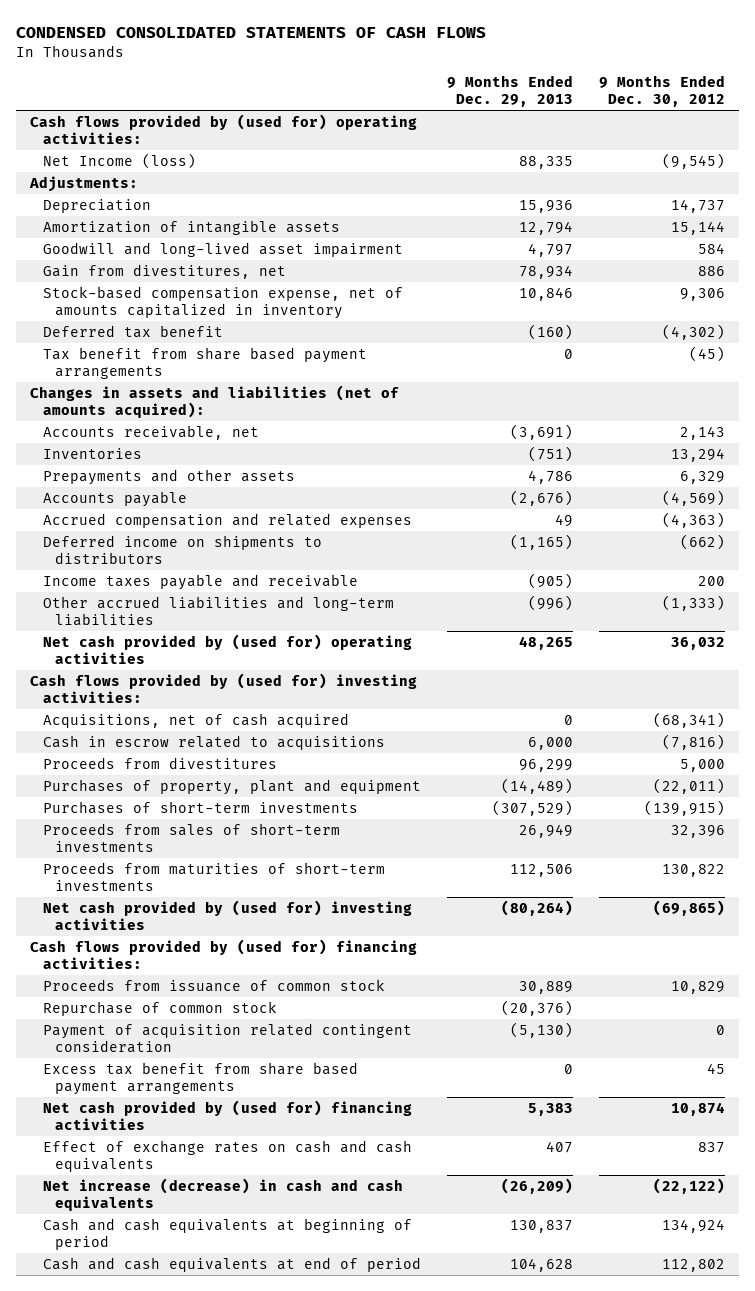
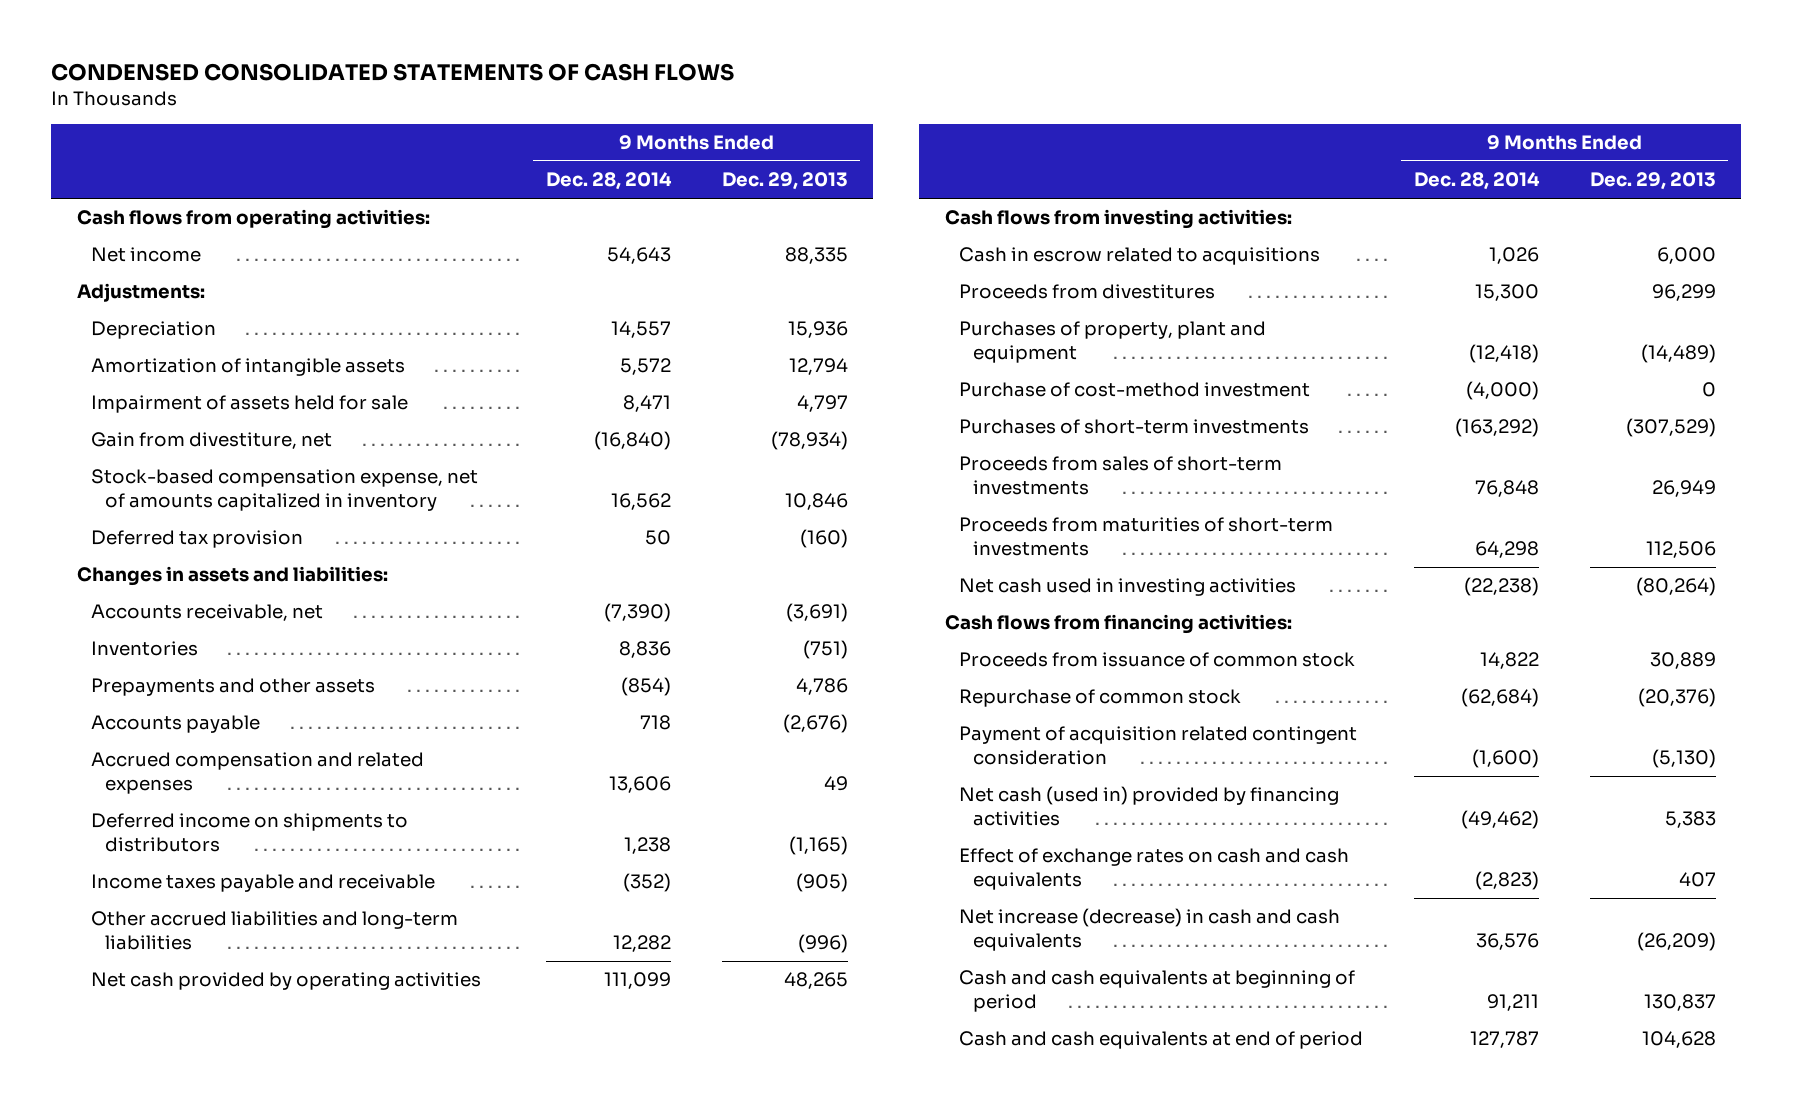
[599,75,726,107] 9 Months Ended Dec. 30, 2012 -> none
none -> [545,172,672,191] Dec. 28, 2014
[29,114,417,144] Cash flows provided by (used for) operating activities: -> [76,209,430,230] Cash flows from operating activities:
[42,153,196,170] Net Income (loss) -> [90,247,201,263] Net income
[42,242,403,258] Goodwill and long-lived asset impairment -> [90,395,408,414] Impairment of assets held for sale
[42,264,286,280] Gain from divestitures, net -> [90,432,332,450] Gain from divestiture, net
[518,265,573,280] 78,934 -> [770,431,848,451] (78,934)
[42,347,367,379] Tax benefit from share based payment arrangements -> none
[42,325,223,339] Deferred tax benefit -> [90,530,303,549] Deferred tax provision
[29,385,399,418] Changes in assets and liabilities (net of amounts acquired): -> [76,566,388,587] Changes in assets and liabilities:
[42,713,349,729] Acquisitions, net of cash acquired -> none
[42,634,412,664] Net cash provided by (used for) operating activities -> [90,972,481,991] Net cash provided by operating activities
[29,673,417,703] Cash flows provided by (used for) investing activities: -> [944,209,1292,230] Cash flows from investing activities:
none -> [958,382,1310,398] Purchase of cost-method investment
[42,900,412,930] Net cash provided by (used for) investing activities -> [958,578,1296,597] Net cash used in investing activities
[29,939,417,969] Cash flows provided by (used for) financing activities: -> [944,614,1292,635] Cash flows from financing activities:
[42,1062,358,1095] Excess tax benefit from share based payment arrangements -> none
[42,1100,412,1130] Net cash provided by (used for) financing activities -> [958,786,1339,826] Net cash (used in) provided by financing activities

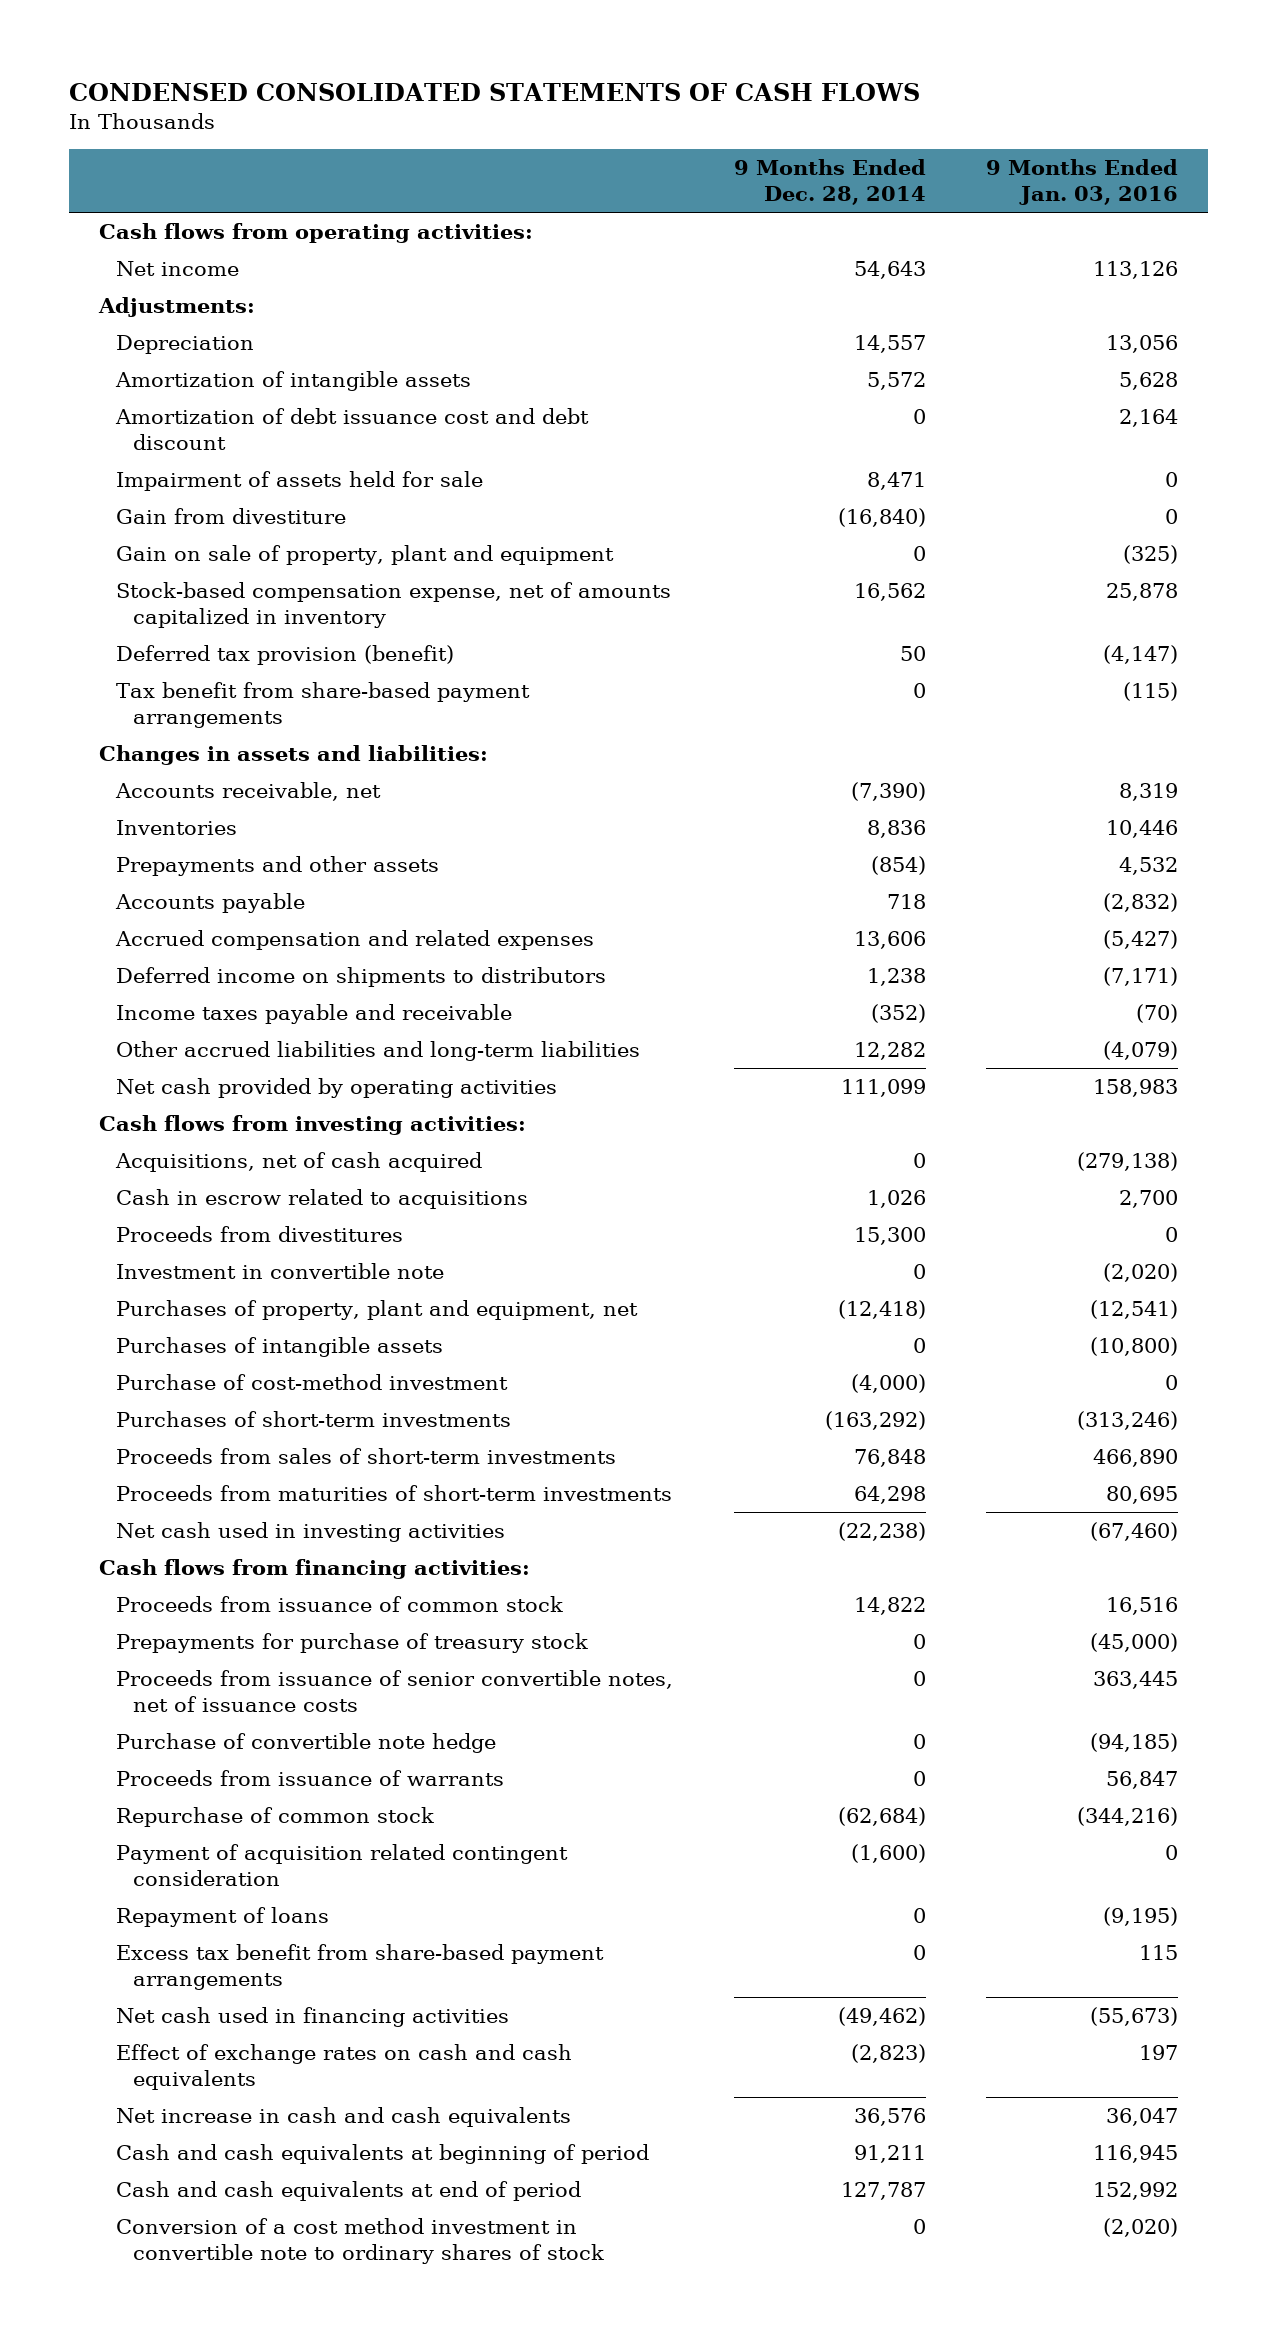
[721,172,848,191] Dec. 29, 2013 -> none
none -> [985,159,1178,205] 9 Months Ended Jan. 03, 2016
none -> [115,408,590,450] Amortization of debt issuance cost and debt discount
[90,432,332,450] Gain from divestiture, net -> [116,508,347,525] Gain from divestiture
none -> [116,545,615,566] Gain on sale of property, plant and equipment
[90,530,303,549] Deferred tax provision -> [116,645,455,666] Deferred tax provision (benefit)
none -> [116,682,531,728] Tax benefit from share-based payment arrangements
none -> [115,1152,483,1173] Acquisitions, net of cash acquired
none -> [116,1263,445,1280] Investment in convertible note
[958,321,1266,363] Purchases of property, plant and equipment -> [116,1300,639,1321] Purchases of property, plant and equipment, net
none -> [116,1337,444,1358] Purchases of intangible assets
none -> [116,1633,589,1654] Prepayments for purchase of treasury stock
none -> [116,1670,674,1712] Proceeds from issuance of senior convertible notes, net of issuance costs
none -> [116,1733,497,1754] Purchase of convertible note hedge
none -> [116,1770,505,1787] Proceeds from issuance of warrants
none -> [116,1907,330,1928] Repayment of loans
none -> [116,1944,605,1990] Excess tax benefit from share-based payment arrangements
[958,786,1339,826] Net cash (used in) provided by financing activities -> [116,2007,510,2028] Net cash used in financing activities
[958,908,1340,951] Net increase (decrease) in cash and cash equivalents -> [116,2107,572,2128] Net increase in cash and cash equivalents
none -> [116,2218,604,2264] Conversion of a cost method investment in convertible note to ordinary shares of stock

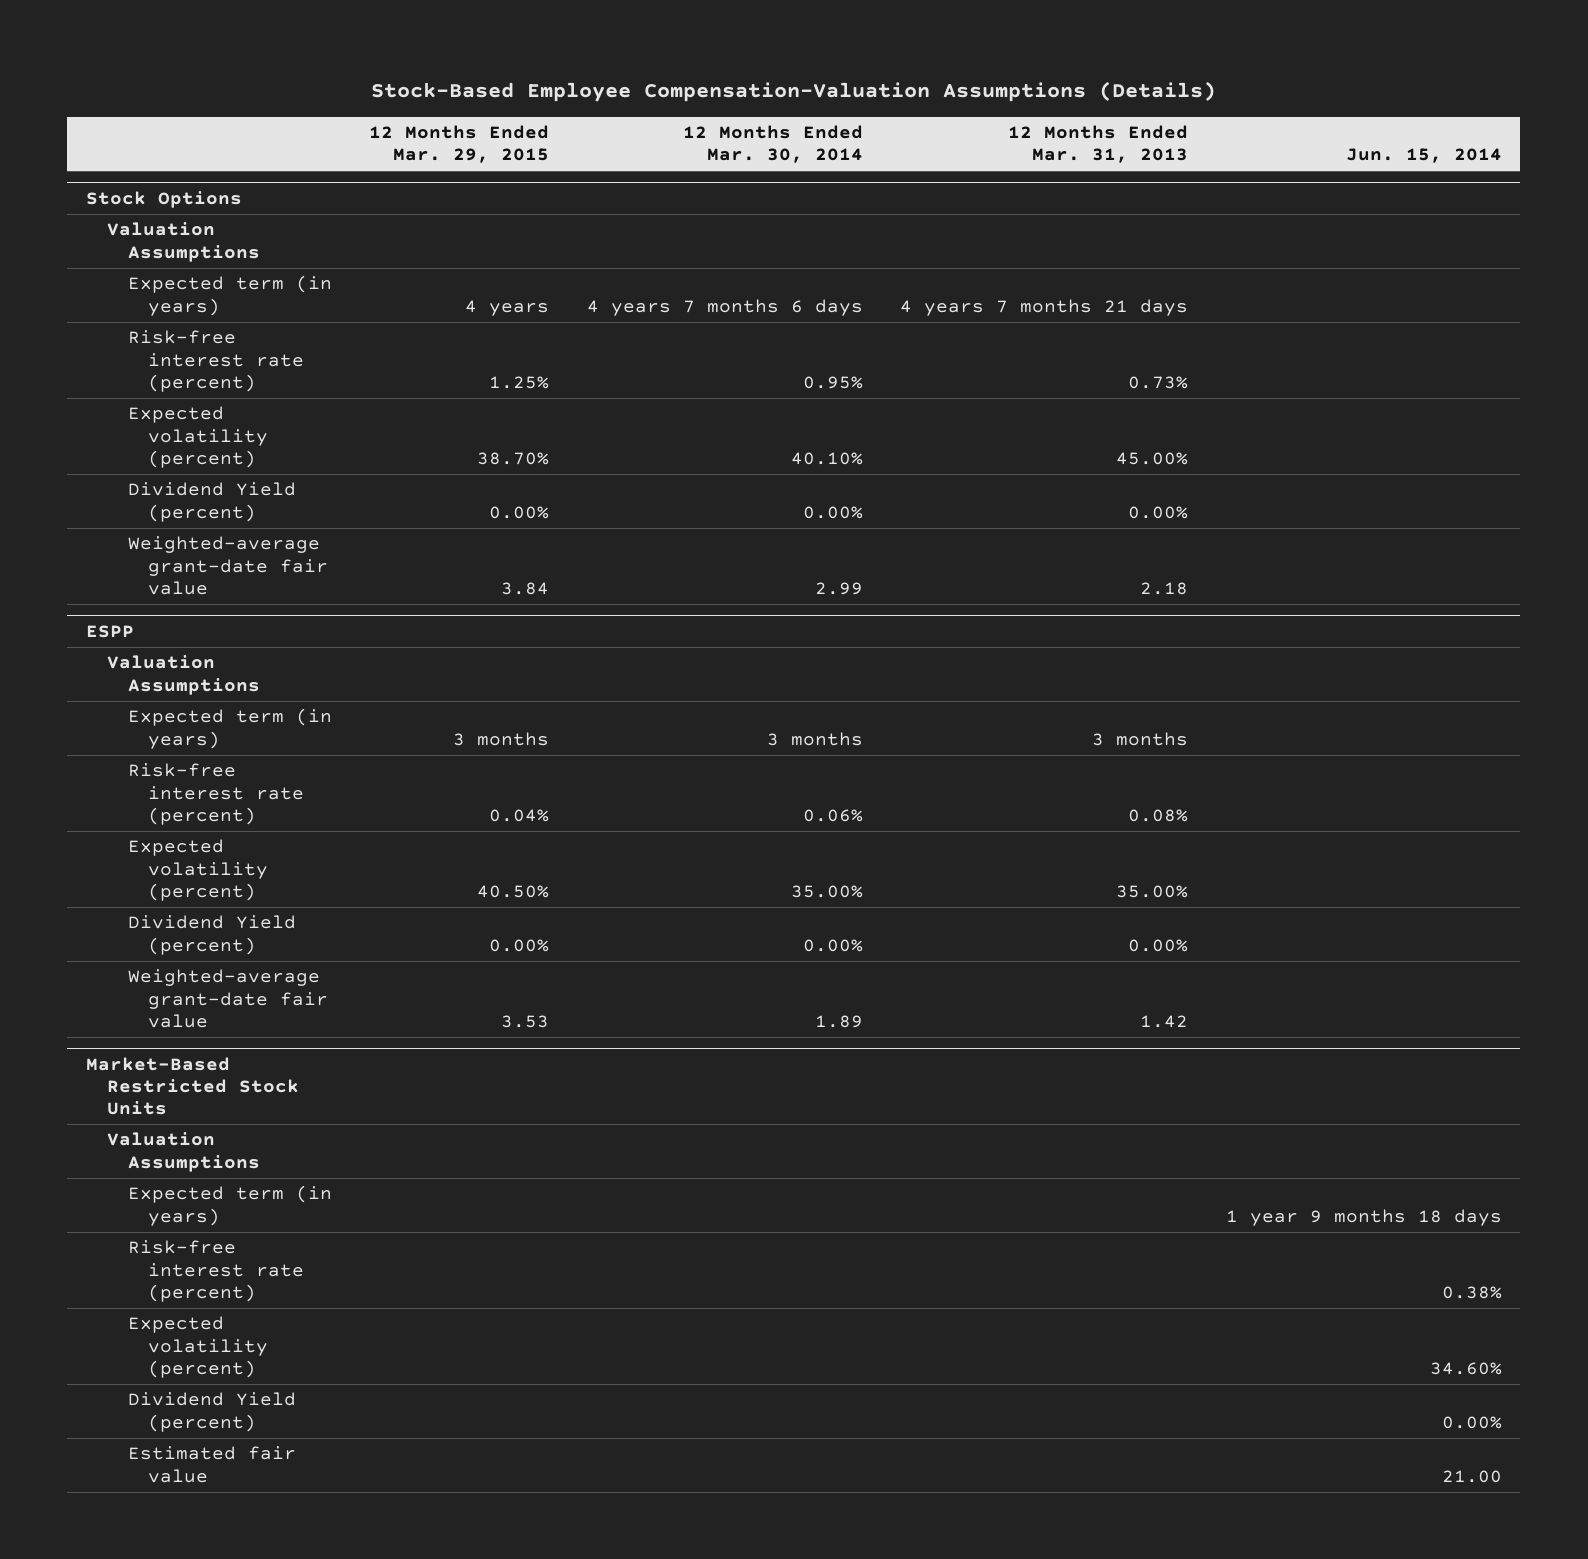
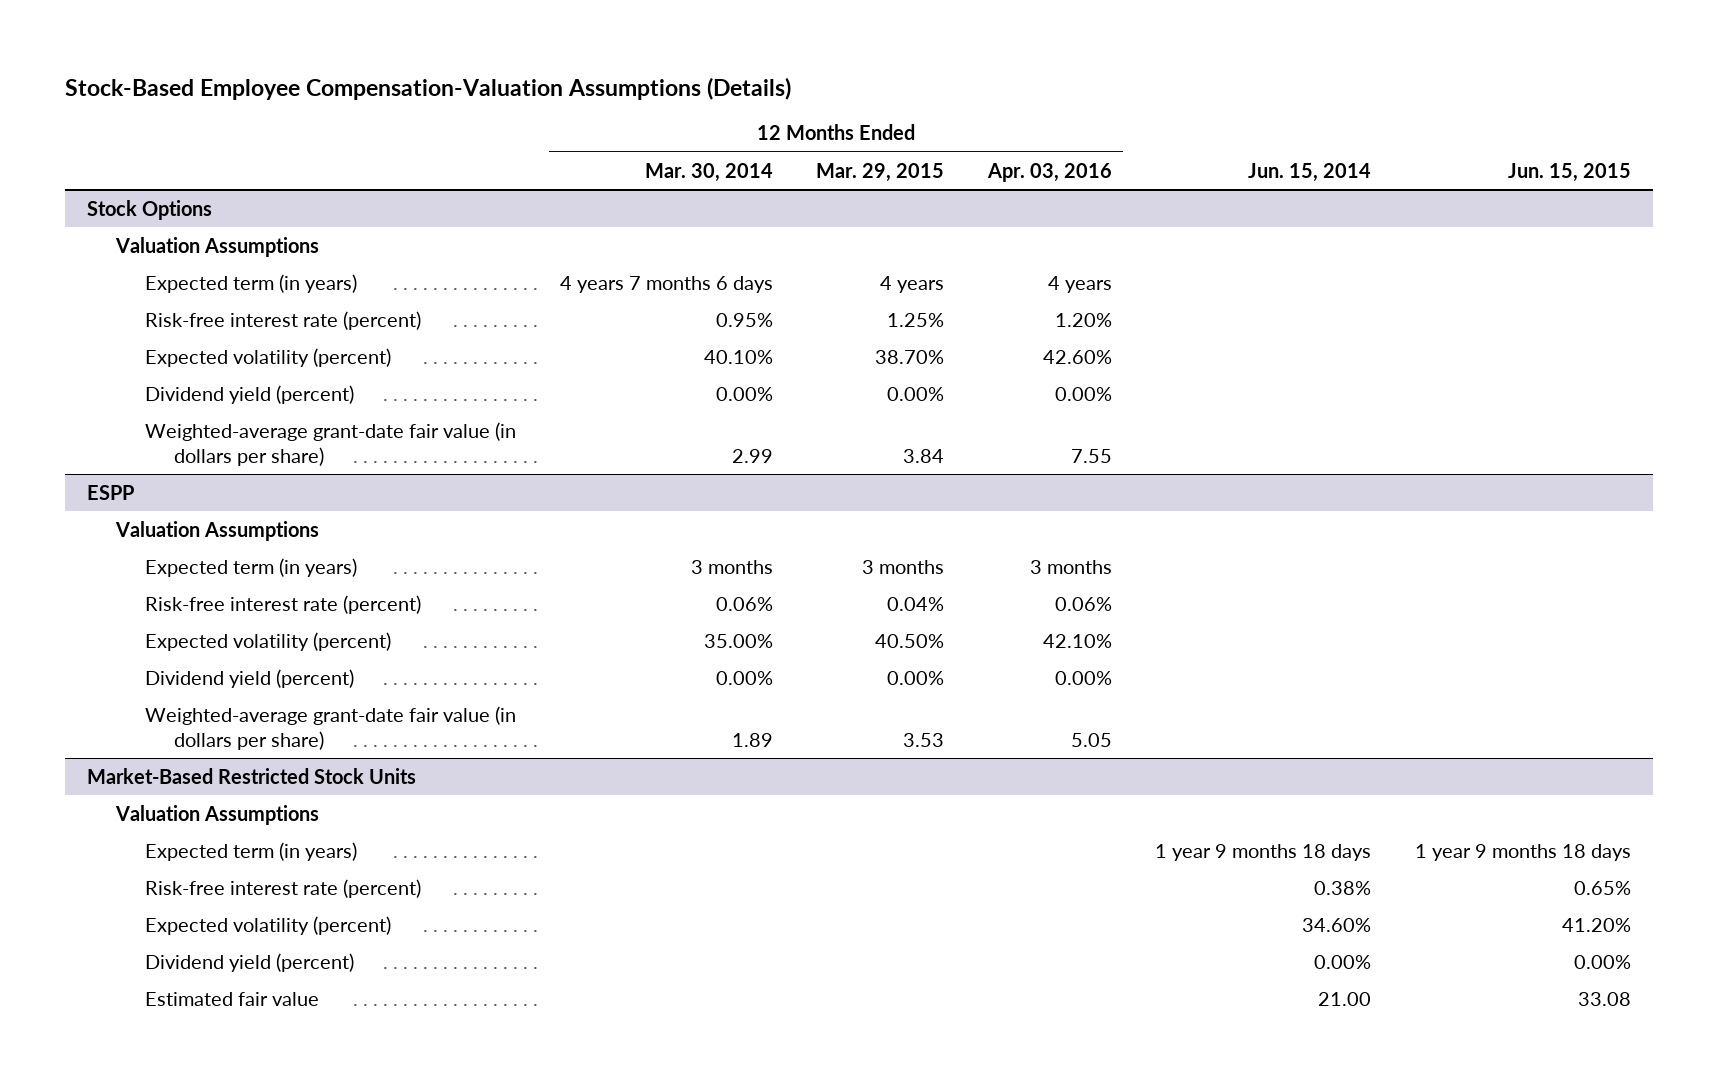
[1008,124,1189,164] 12 Months Ended Mar. 31, 2013 -> none
none -> [986,162,1112,182] Apr. 03, 2016
none -> [1507,162,1631,182] Jun. 15, 2015
[127,482,296,522] Dividend Yield (percent) -> [145,384,355,404] Dividend yield (percent)
[127,536,329,595] Weighted-average grant-date fair value -> [145,421,517,466] Weighted-average grant-date fair value (in dollars per share)
[127,915,296,955] Dividend Yield (percent) -> [145,668,355,688] Dividend yield (percent)
[127,969,329,1028] Weighted-average grant-date fair value -> [145,705,517,750] Weighted-average grant-date fair value (in dollars per share)
[127,1392,296,1432] Dividend Yield (percent) -> [145,952,355,972] Dividend yield (percent)

